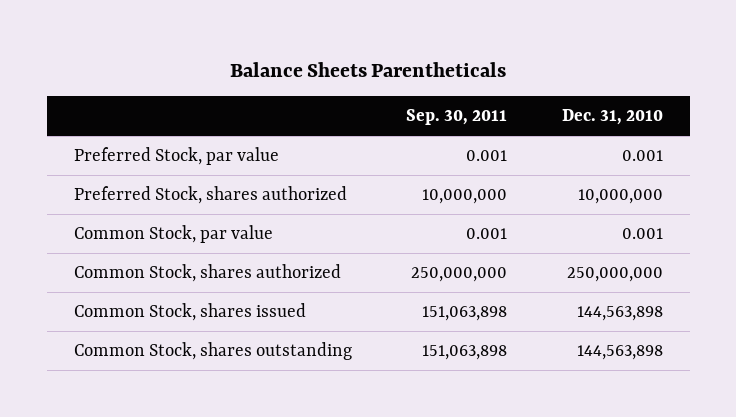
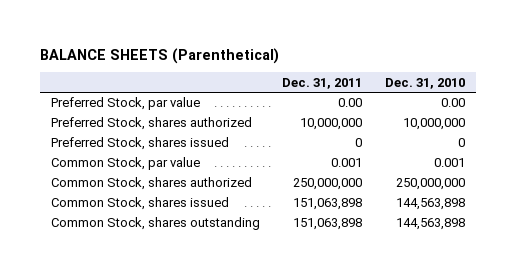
[230,61,507,77] Balance Sheets Parentheticals -> [39,47,279,64] BALANCE SHEETS (Parenthetical)
[406,109,508,126] Sep. 30, 2011 -> none
none -> [282,77,363,89] Dec. 31, 2011
[621,150,663,162] 0.001 -> [440,98,465,108] 0.00
none -> [51,137,230,151] Preferred Stock, shares issued

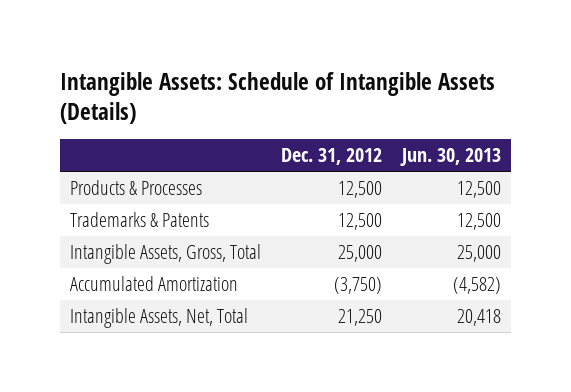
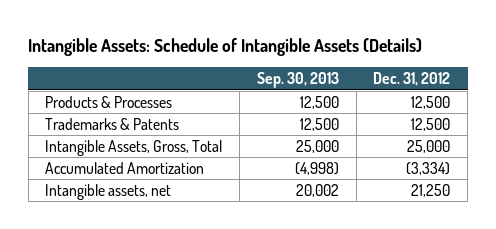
[399,148,501,167] Jun. 30, 2013 -> none
none -> [256,71,339,88] Sep. 30, 2013
[333,277,382,295] (3,750) -> [406,161,451,175] (3,334)
[69,308,248,329] Intangible Assets, Net, Total -> [45,183,172,200] Intangible assets, net

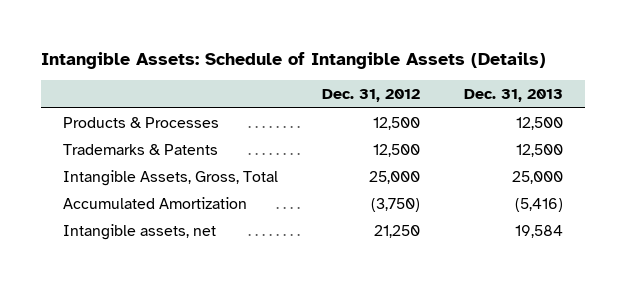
[256,71,339,88] Sep. 30, 2013 -> none
none -> [464,89,564,103] Dec. 31, 2013
[406,161,451,175] (3,334) -> [371,197,421,212] (3,750)

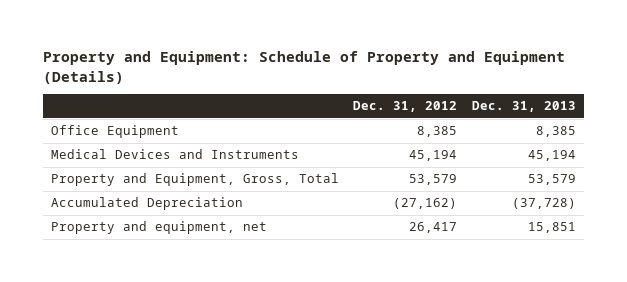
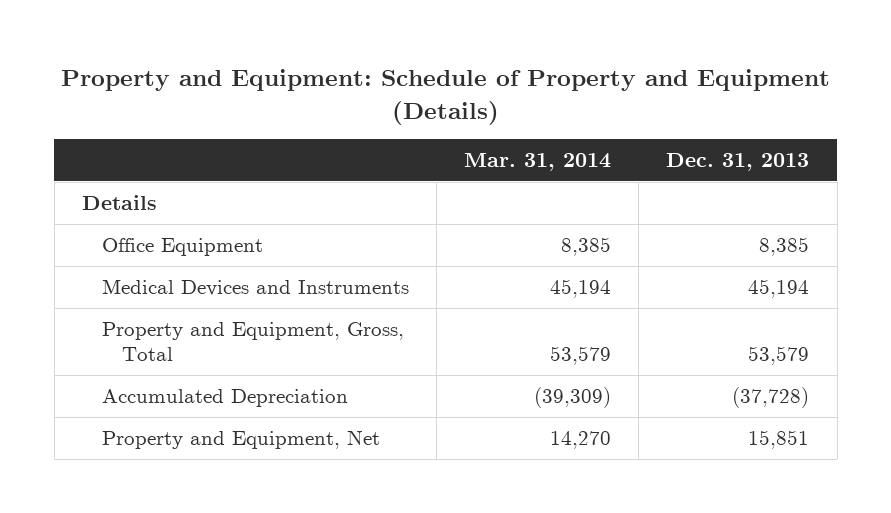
[353,101,458,113] Dec. 31, 2012 -> none
none -> [464,153,612,172] Mar. 31, 2014
none -> [81,194,157,210] Details
[50,221,267,235] Property and equipment, net -> [102,429,381,449] Property and Equipment, Net

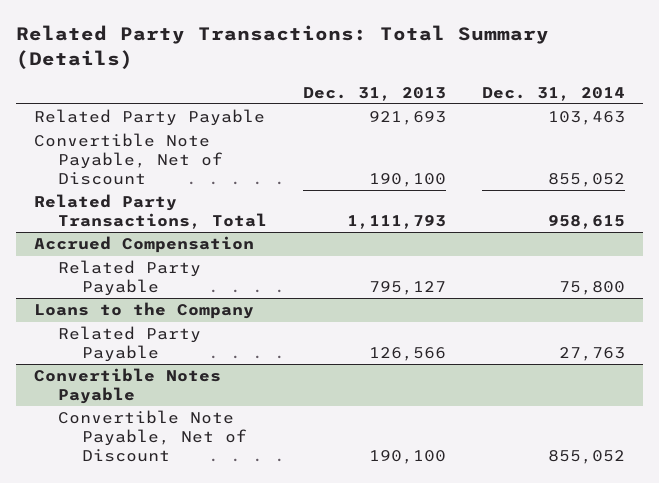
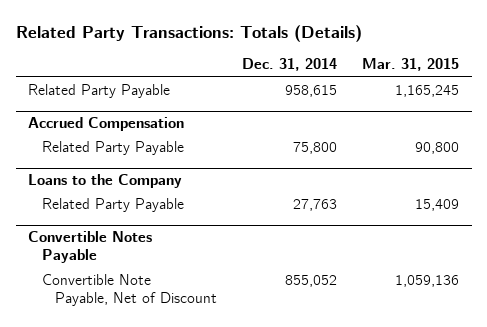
[15,25,549,69] Related Party Transactions: Total Summary (Details) -> [15,24,362,42] Related Party Transactions: Totals (Details)
[302,86,446,101] Dec. 31, 2013 -> none
none -> [362,58,460,72] Mar. 31, 2015
[33,133,223,185] Convertible Note Payable, Net of Discount -> none
[33,194,267,229] Related Party Transactions, Total -> none
[547,111,625,126] 103,463 -> [285,85,338,98] 958,615

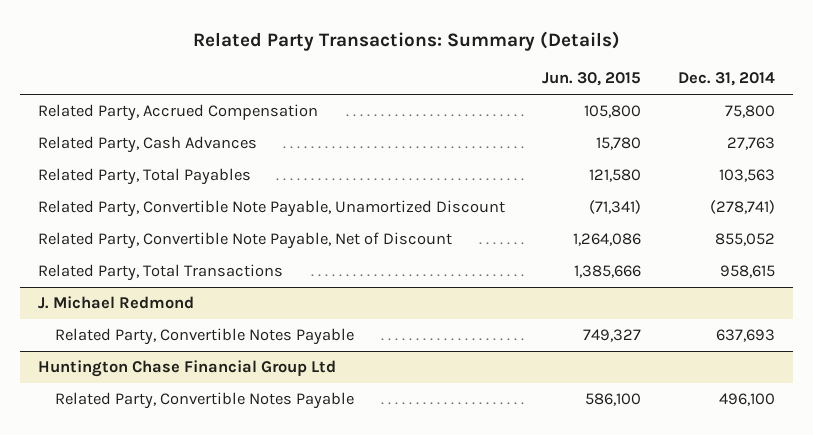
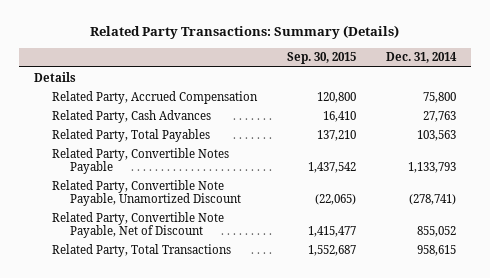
[542,72,642,87] Jun. 30, 2015 -> none
none -> [286,52,356,65] Sep. 30, 2015
none -> [33,71,76,82] Details
none -> [51,147,229,174] Related Party, Convertible Notes Payable
[38,296,195,310] J. Michael Redmond -> none
[55,328,355,346] Related Party, Convertible Notes Payable -> none
[38,360,337,378] Huntington Chase Financial Group Ltd -> none
[55,392,355,410] Related Party, Convertible Notes Payable -> none

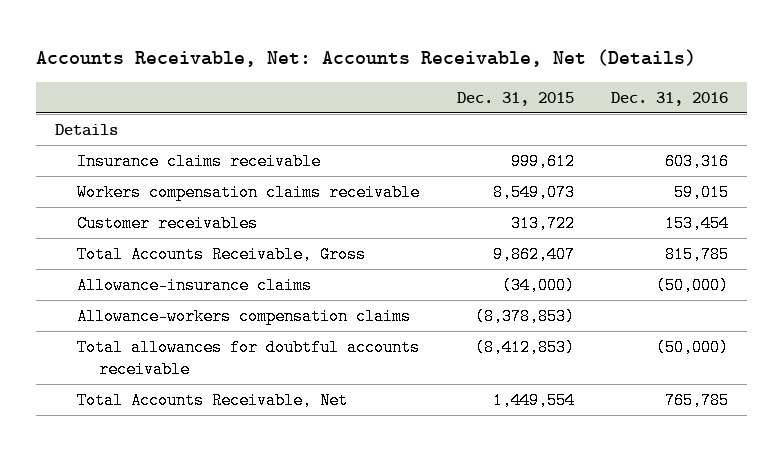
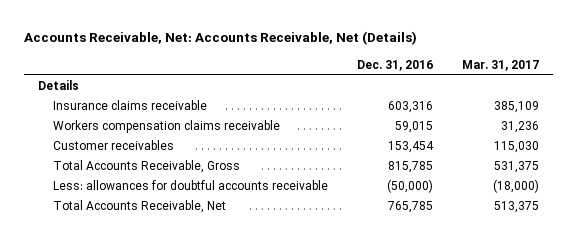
[456,91,574,106] Dec. 31, 2015 -> none
none -> [461,59,539,71] Mar. 31, 2017
[77,277,313,295] Allowance-insurance claims -> none
[77,308,412,326] Allowance-workers compensation claims -> none
[77,339,421,378] Total allowances for doubtful accounts receivable -> [52,180,328,191] Less: allowances for doubtful accounts receivable

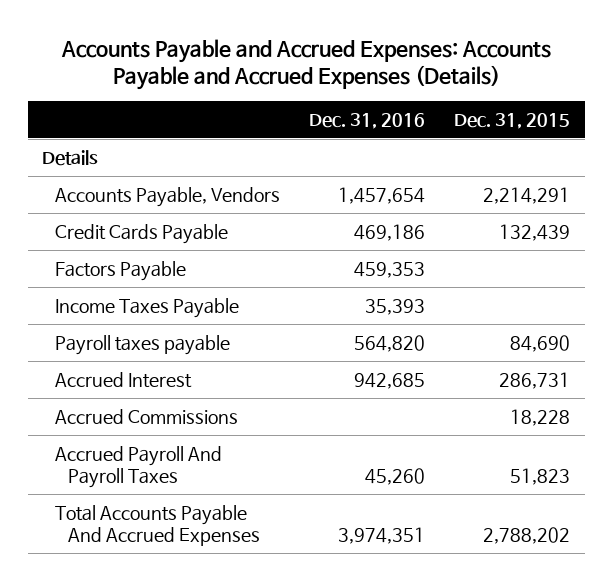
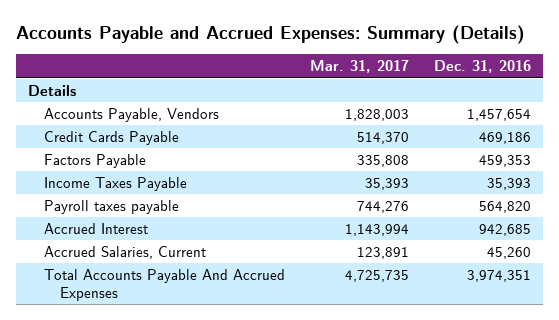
[61,38,552,91] Accounts Payable and Accrued Expenses: Accounts Payable and Accrued Expenses (Details) -> [15,25,525,45] Accounts Payable and Accrued Expenses: Summary (Details)
[454,112,571,129] Dec. 31, 2015 -> none
none -> [309,60,409,74] Mar. 31, 2017
[55,408,239,424] Accrued Commissions -> none
[55,445,223,489] Accrued Payroll And Payroll Taxes -> [44,245,207,259] Accrued Salaries, Current

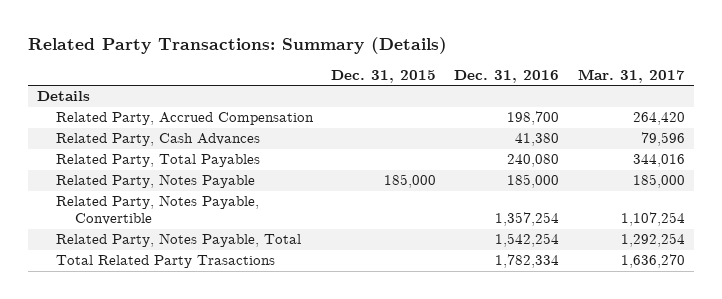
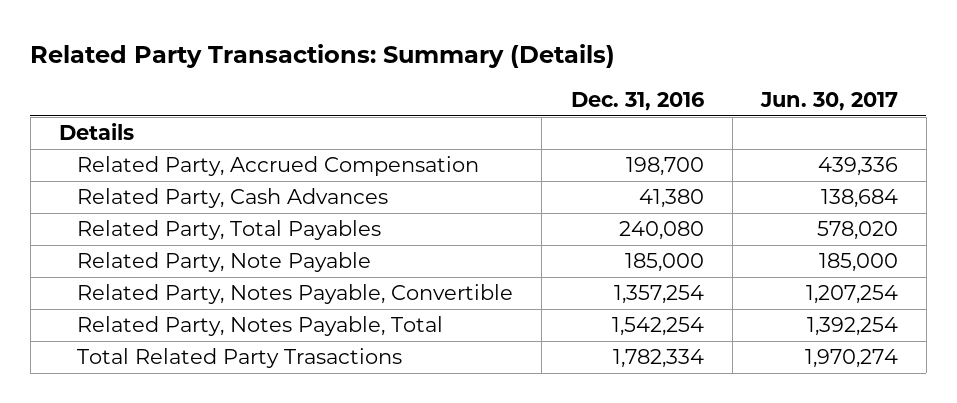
[331,70,437,84] Dec. 31, 2015 -> none
[577,69,685,84] Mar. 31, 2017 -> none
none -> [759,92,898,112] Jun. 30, 2017
[55,174,255,189] Related Party, Notes Payable -> [77,252,372,273] Related Party, Note Payable

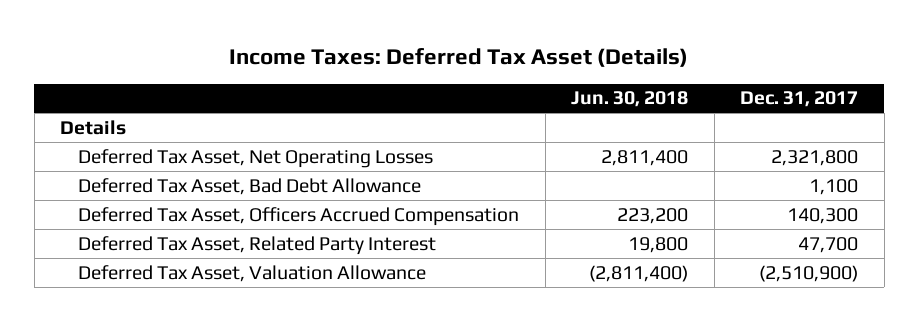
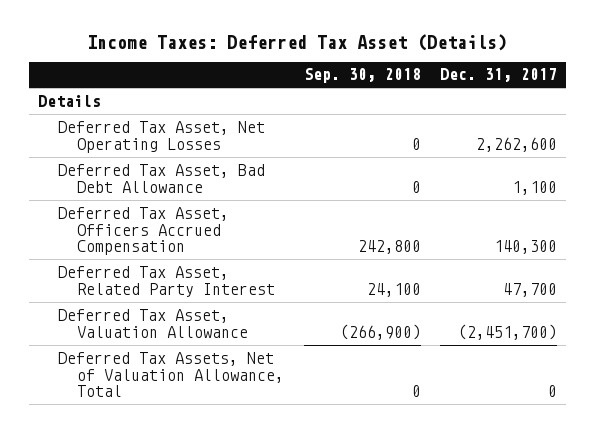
[571,91,689,108] Jun. 30, 2018 -> none
none -> [303,68,421,84] Sep. 30, 2018
[771,149,859,166] 2,321,800 -> [475,136,557,152] 2,262,600
[759,264,859,282] (2,510,900) -> [457,323,557,340] (2,451,700)
none -> [57,351,285,398] Deferred Tax Assets, Net of Valuation Allowance, Total

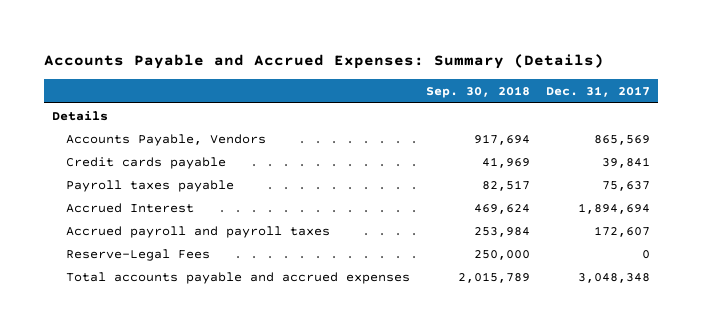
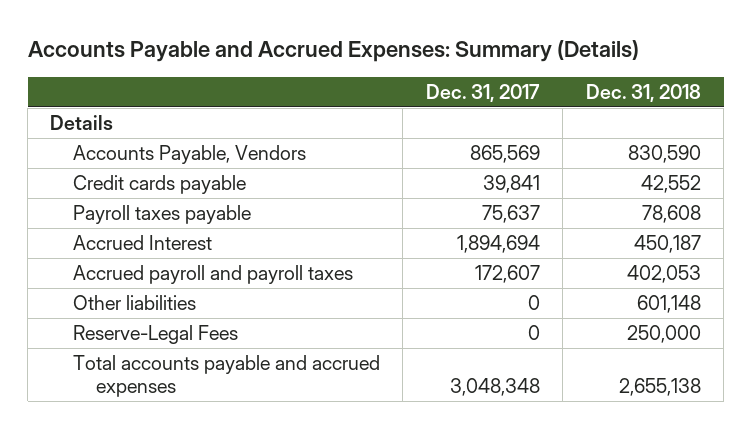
[425,85,530,98] Sep. 30, 2018 -> none
none -> [585,83,701,102] Dec. 31, 2018
none -> [73,294,197,310] Other liabilities

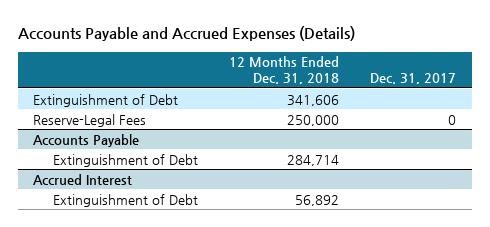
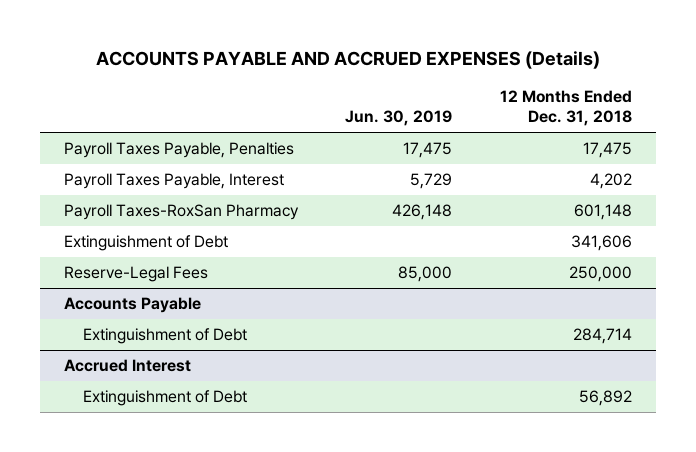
[17,26,355,42] Accounts Payable and Accrued Expenses (Details) -> [95,50,600,69] ACCOUNTS PAYABLE AND ACCRUED EXPENSES (Details)
[370,73,457,85] Dec. 31, 2017 -> none
none -> [345,110,453,127] Jun. 30, 2019
none -> [63,142,294,159] Payroll Taxes Payable, Penalties
none -> [63,173,284,190] Payroll Taxes Payable, Interest
none -> [63,204,299,221] Payroll Taxes-RoxSan Pharmacy

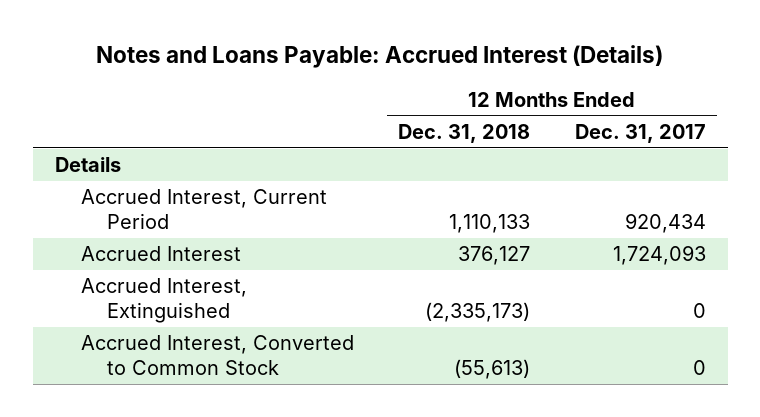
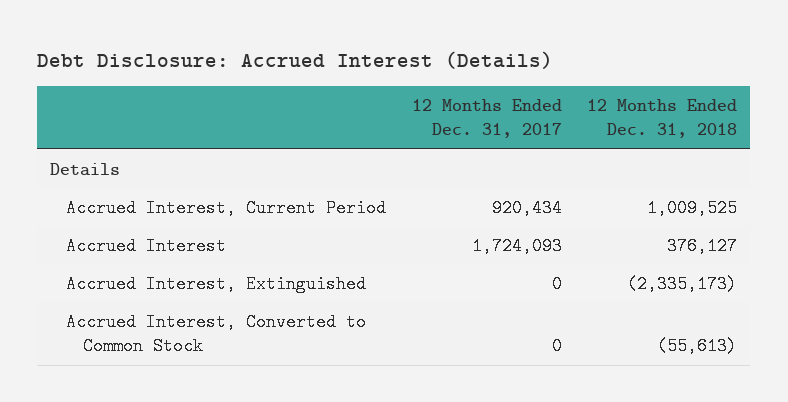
[96,45,664,69] Notes and Loans Payable: Accrued Interest (Details) -> [37,50,554,69] Debt Disclosure: Accrued Interest (Details)
[449,214,531,234] 1,110,133 -> [647,199,738,218] 1,009,525

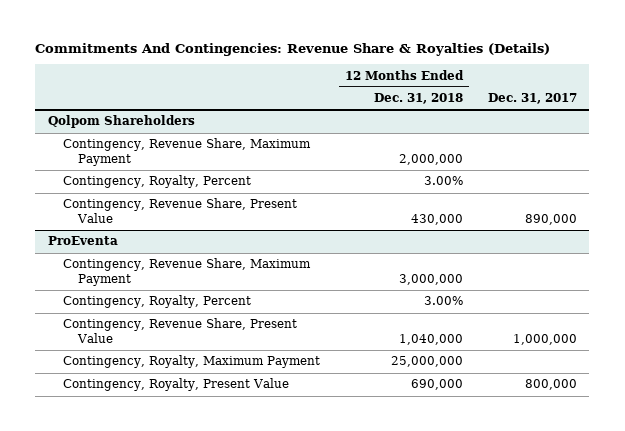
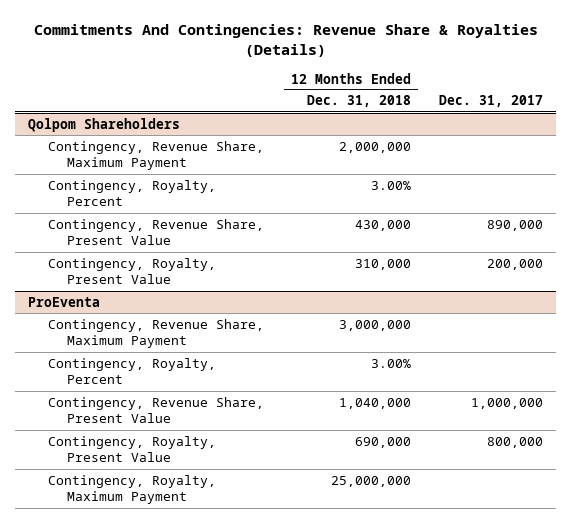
none -> [47,257,216,285] Contingency, Royalty, Present Value
[62,355,320,369] Contingency, Royalty, Maximum Payment -> [47,474,216,505] Contingency, Royalty, Maximum Payment

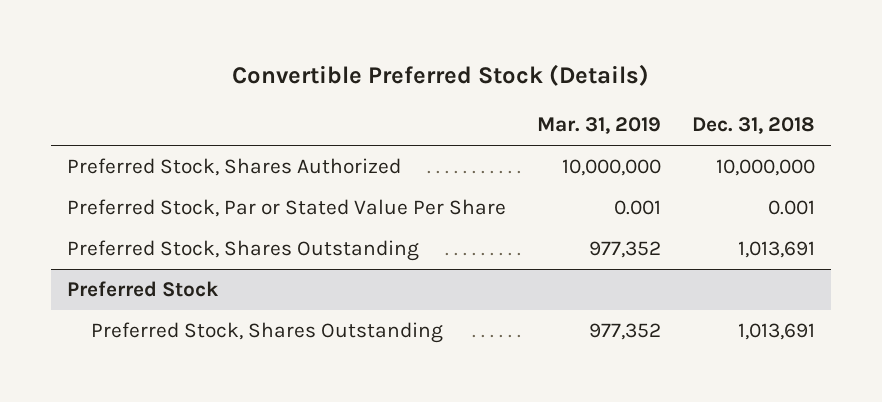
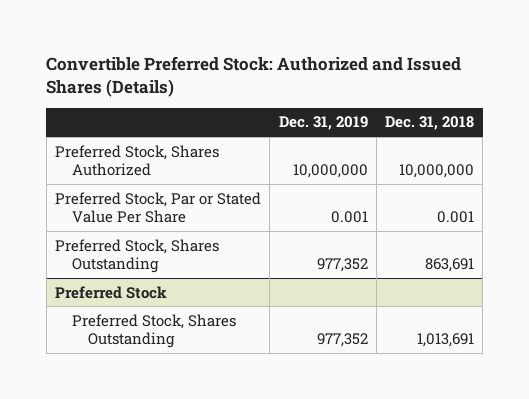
[231,64,649,87] Convertible Preferred Stock (Details) -> [46,55,462,97] Convertible Preferred Stock: Authorized and Issued Shares (Details)
[536,117,661,135] Mar. 31, 2019 -> none
none -> [278,116,368,131] Dec. 31, 2019
[738,241,816,259] 1,013,691 -> [425,258,475,273] 863,691

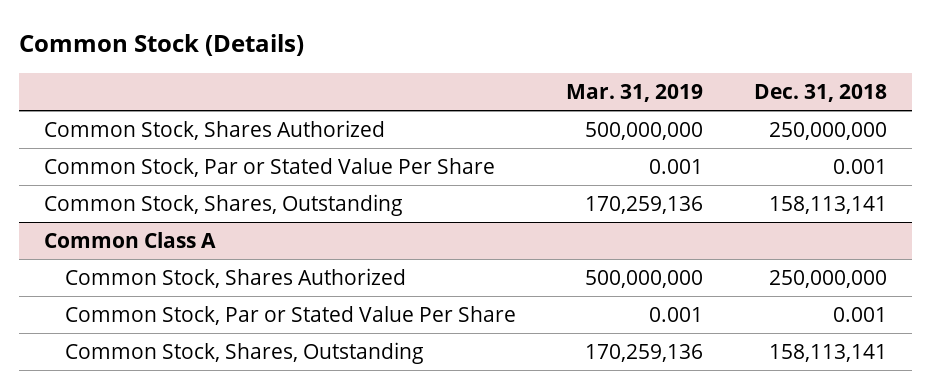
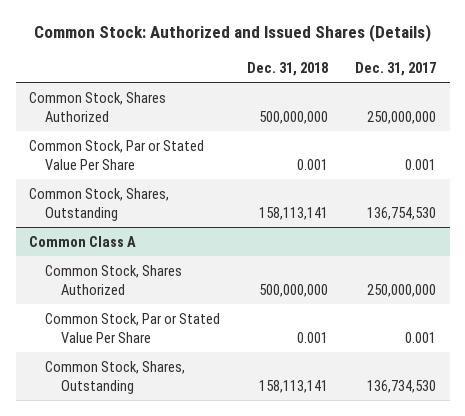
[19,33,305,56] Common Stock (Details) -> [33,24,431,43] Common Stock: Authorized and Issued Shares (Details)
[566,83,704,102] Mar. 31, 2019 -> none
none -> [355,61,437,76] Dec. 31, 2017
[768,122,887,141] 250,000,000 -> [258,110,328,124] 500,000,000
[768,270,887,289] 250,000,000 -> [258,283,328,297] 500,000,000

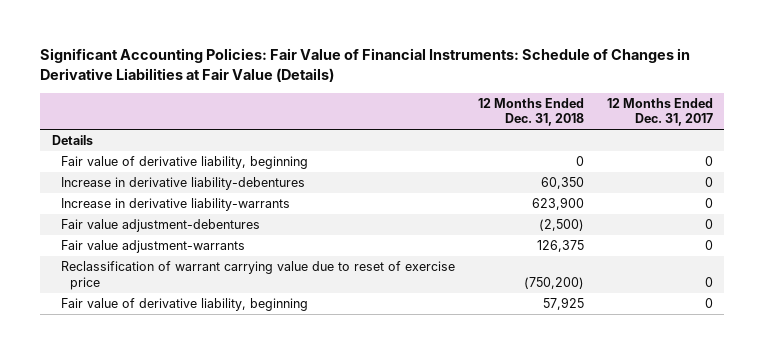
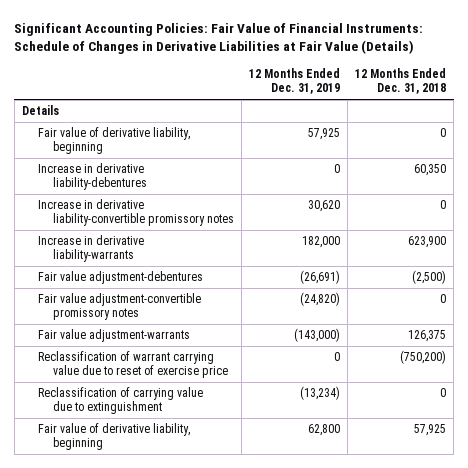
[606,97,713,127] 12 Months Ended Dec. 31, 2017 -> none
none -> [249,68,341,95] 12 Months Ended Dec. 31, 2019
none -> [37,199,235,227] Increase in derivative liability-convertible promissory notes
none -> [37,293,201,321] Fair value adjustment-convertible promissory notes
none -> [37,387,203,415] Reclassification of carrying value due to extinguishment

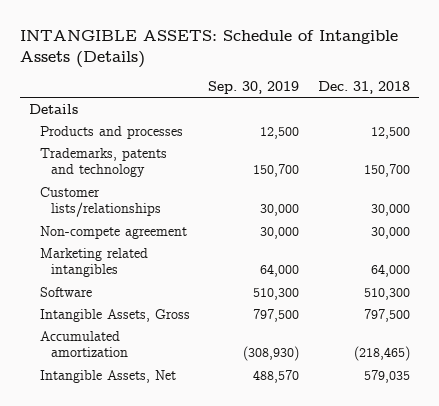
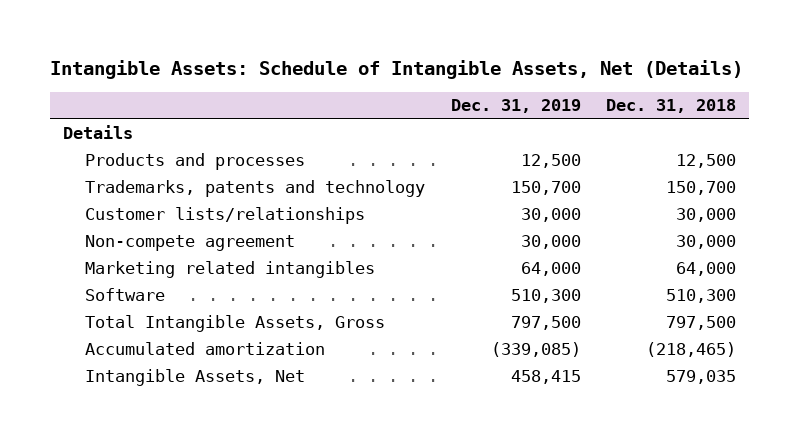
[19,29,398,68] INTANGIBLE ASSETS: Schedule of Intangible Assets (Details) -> [49,60,743,80] Intangible Assets: Schedule of Intangible Assets, Net (Details)
[208,80,300,94] Sep. 30, 2019 -> none
none -> [450,99,581,114] Dec. 31, 2019
[39,308,190,322] Intangible Assets, Gross -> [84,315,385,333] Total Intangible Assets, Gross

